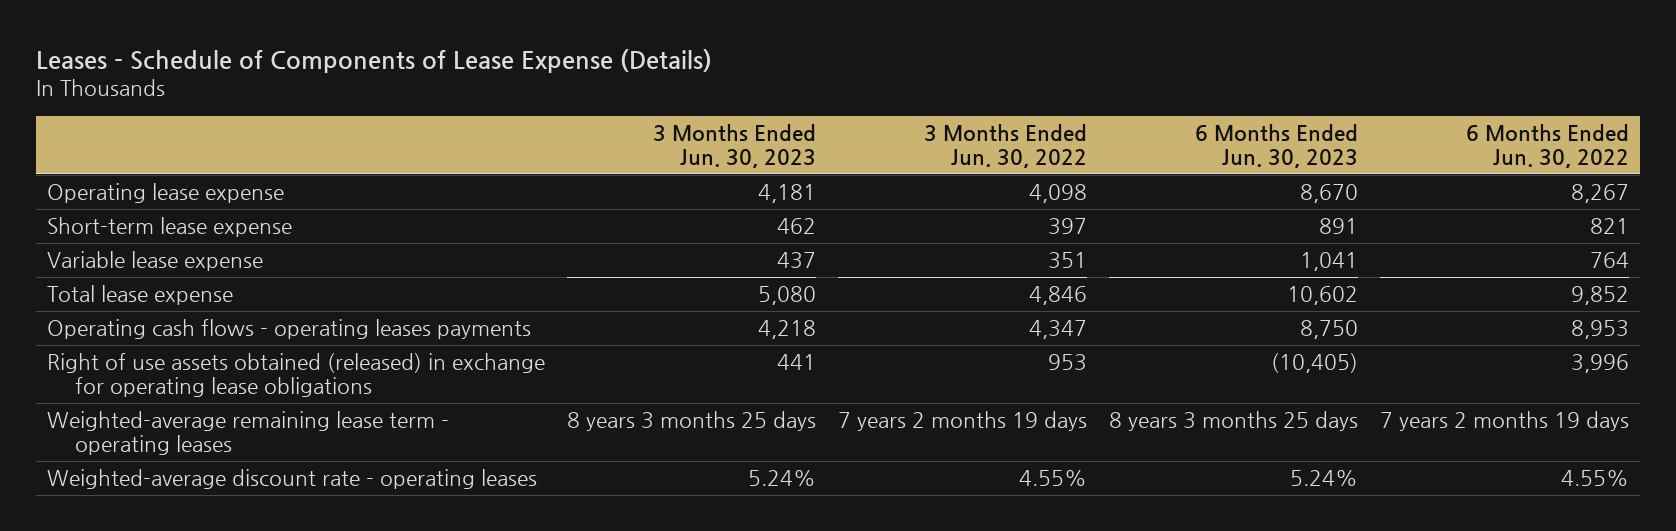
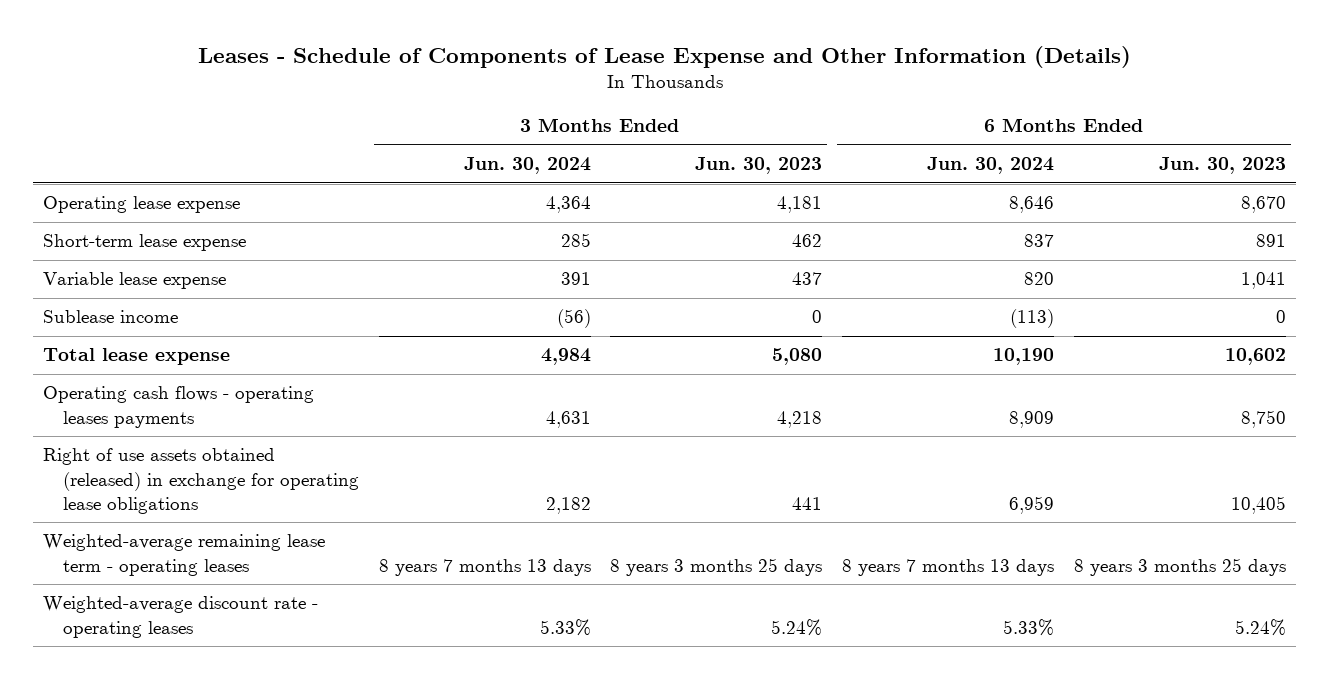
[36,48,713,73] Leases - Schedule of Components of Lease Expense (Details) -> [197,45,1131,68] Leases - Schedule of Components of Lease Expense and Other Information (Details)
[923,123,1087,168] 3 Months Ended Jun. 30, 2022 -> none
[1465,123,1629,168] 6 Months Ended Jun. 30, 2022 -> none
none -> [463,157,591,175] Jun. 30, 2024
none -> [927,157,1055,175] Jun. 30, 2024
none -> [43,310,179,324] Sublease income
[1270,353,1358,374] (10,405) -> [1231,496,1287,515] 10,405

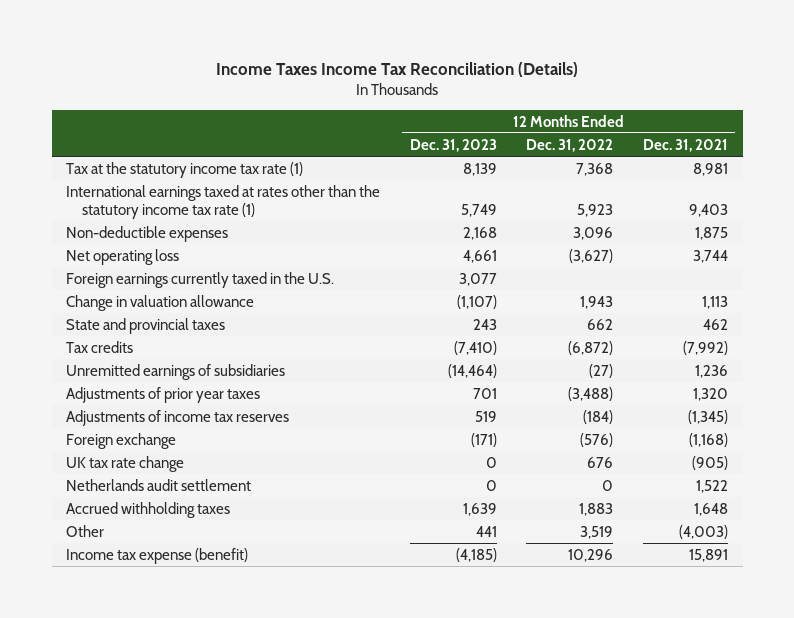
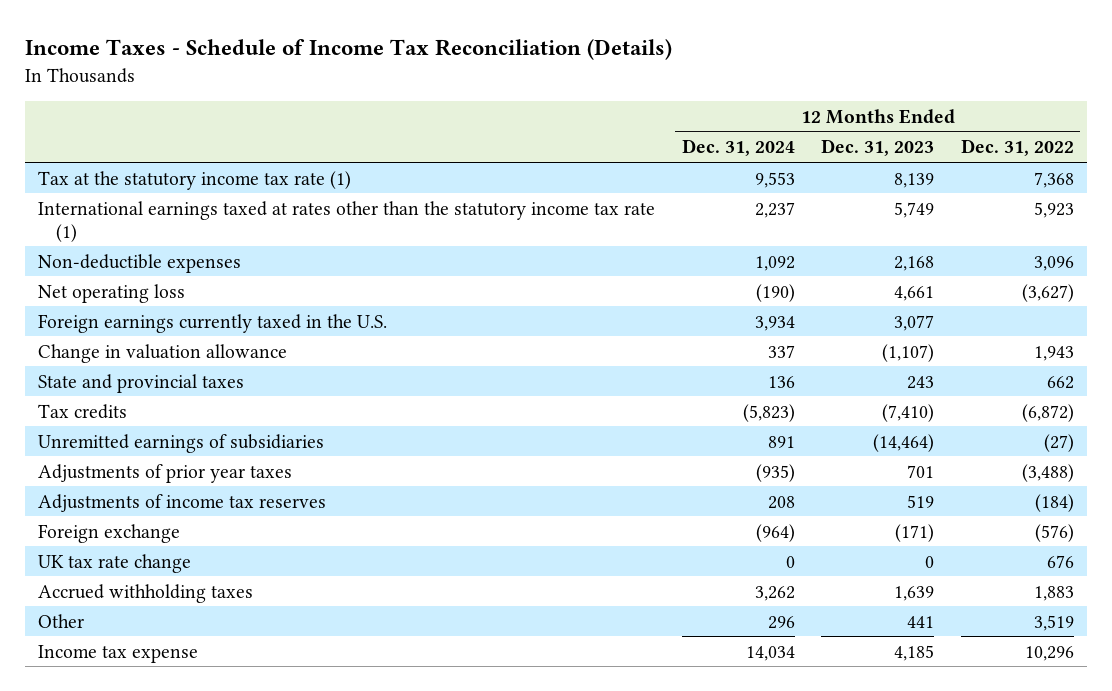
[216,61,579,77] Income Taxes Income Tax Reconciliation (Details) -> [24,39,672,61] Income Taxes - Schedule of Income Tax Reconciliation (Details)
[642,138,728,152] Dec. 31, 2021 -> none
none -> [681,139,795,157] Dec. 31, 2024
[66,478,252,491] Netherlands audit settlement -> none
[66,547,249,564] Income tax expense (benefit) -> [38,644,199,663] Income tax expense
[455,547,497,562] (4,185) -> [894,644,935,661] 4,185

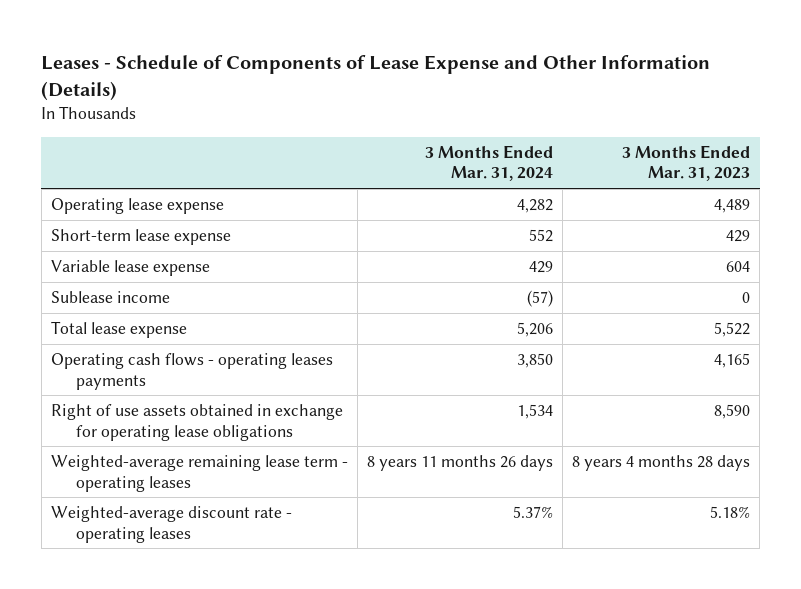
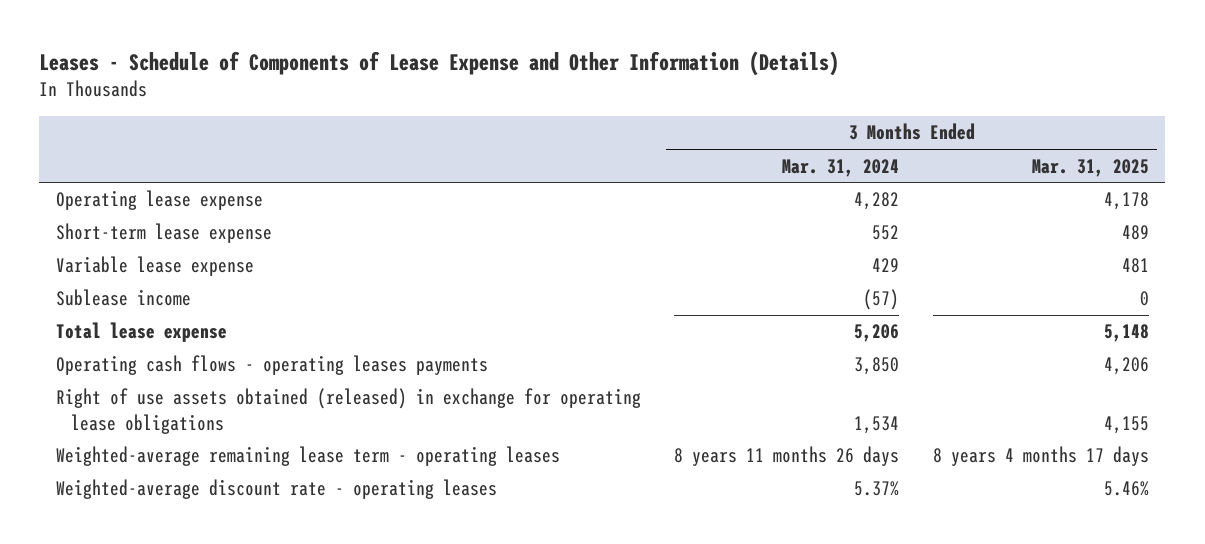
[622,144,751,182] 3 Months Ended Mar. 31, 2023 -> none
none -> [1031,158,1149,177] Mar. 31, 2025
[50,404,343,441] Right of use assets obtained in exchange for operating lease obligations -> [56,388,642,434] Right of use assets obtained (released) in exchange for operating lease obligations

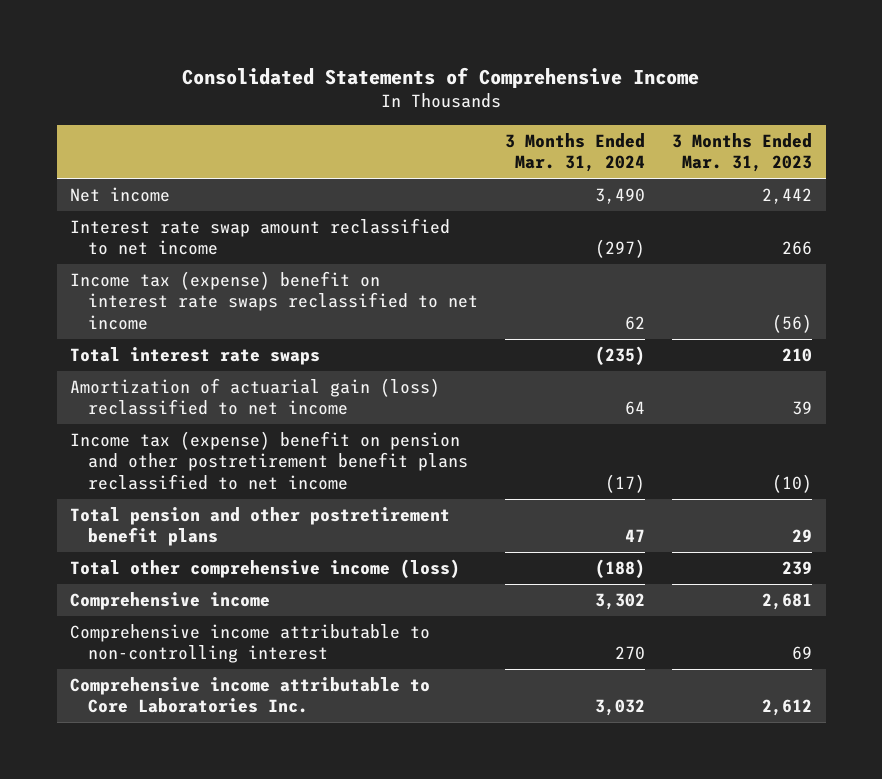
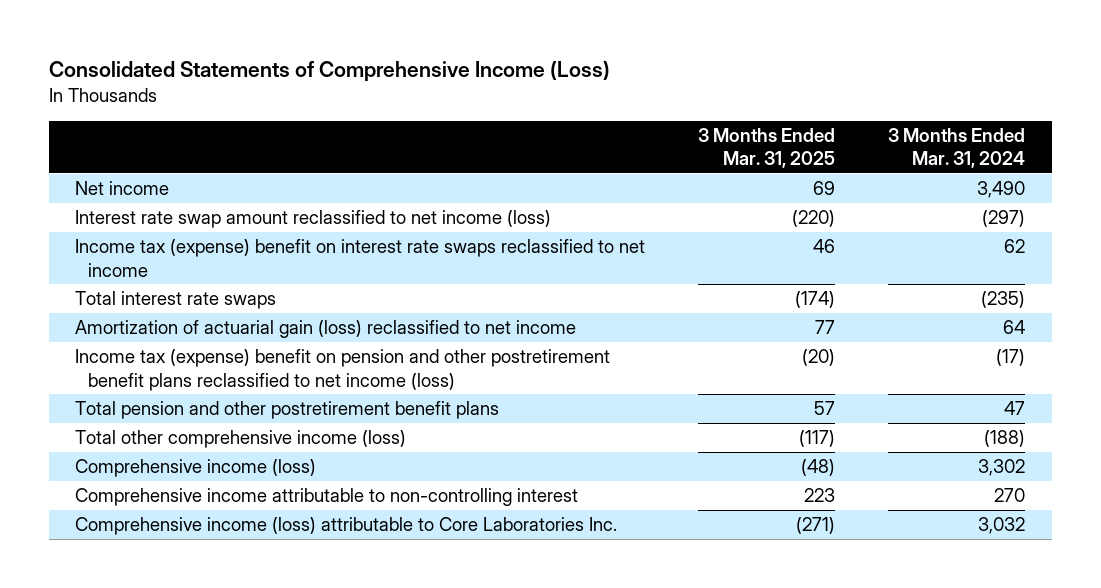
[182,66,700,88] Consolidated Statements of Comprehensive Income -> [49,60,611,83] Consolidated Statements of Comprehensive Income (Loss)
[672,132,813,173] 3 Months Ended Mar. 31, 2023 -> none
none -> [698,127,836,169] 3 Months Ended Mar. 31, 2025
[70,218,451,256] Interest rate swap amount reclassified to net income -> [75,210,552,229] Interest rate swap amount reclassified to net income (loss)
[70,431,469,490] Income tax (expense) benefit on pension and other postretirement benefit plans reclassified to net income -> [75,349,611,391] Income tax (expense) benefit on pension and other postretirement benefit plans reclassified to net income (loss)
[70,592,271,611] Comprehensive income -> [75,459,317,478] Comprehensive income (loss)
[70,677,431,714] Comprehensive income attributable to Core Laboratories Inc. -> [75,517,618,536] Comprehensive income (loss) attributable to Core Laboratories Inc.

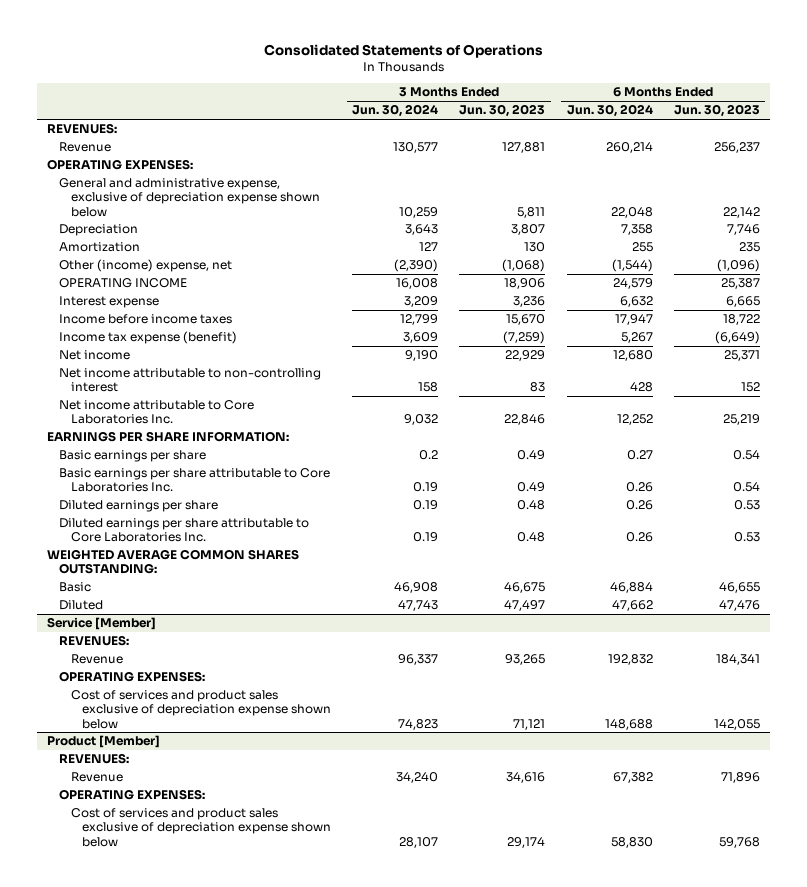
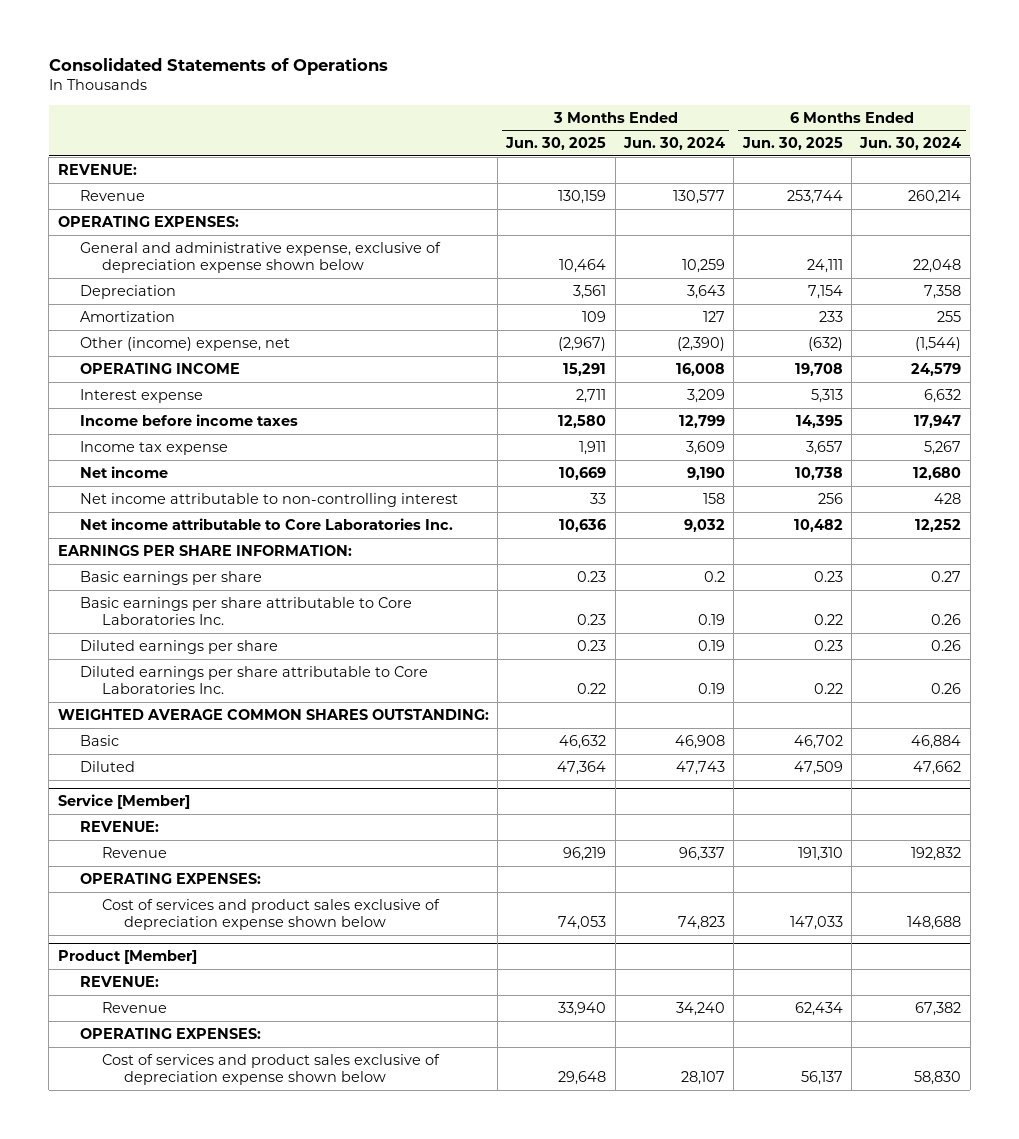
[459,104,546,118] Jun. 30, 2023 -> none
[673,104,760,118] Jun. 30, 2023 -> none
none -> [505,137,607,151] Jun. 30, 2025
none -> [741,137,843,151] Jun. 30, 2025
[47,123,118,135] REVENUES: -> [57,163,137,175] REVENUE:
[58,331,237,345] Income tax expense (benefit) -> [79,440,228,455] Income tax expense
[58,635,129,647] REVENUES: -> [79,820,159,832] REVENUE:
[58,753,129,765] REVENUES: -> [79,975,159,987] REVENUE:

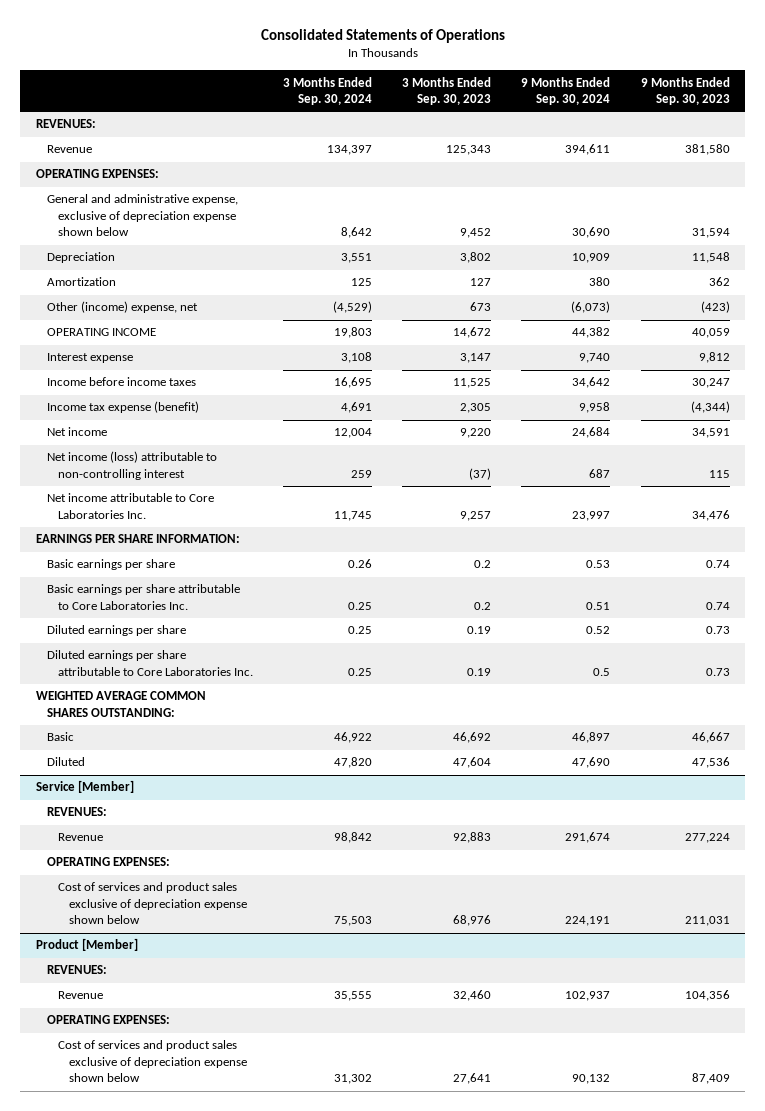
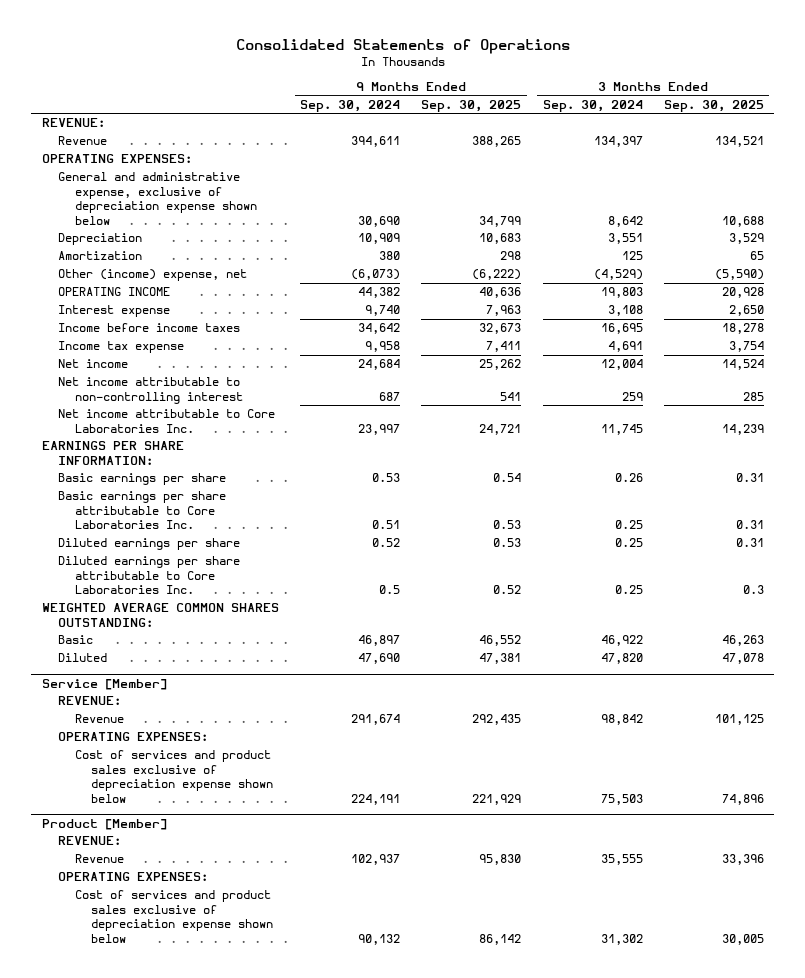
[402,76,492,106] 3 Months Ended Sep. 30, 2023 -> none
[640,76,730,106] 9 Months Ended Sep. 30, 2023 -> none
none -> [421,99,522,112] Sep. 30, 2025
none -> [663,99,764,112] Sep. 30, 2025
[35,119,96,129] REVENUES: -> [41,118,105,128] REVENUE:
[46,401,199,414] Income tax expense (benefit) -> [58,341,185,354] Income tax expense
[46,451,217,480] Net income (loss) attributable to non-controlling interest -> [58,377,243,404] Net income attributable to non-controlling interest
[46,807,107,817] REVENUES: -> [58,696,122,706] REVENUE:
[46,965,107,975] REVENUES: -> [58,836,122,846] REVENUE:

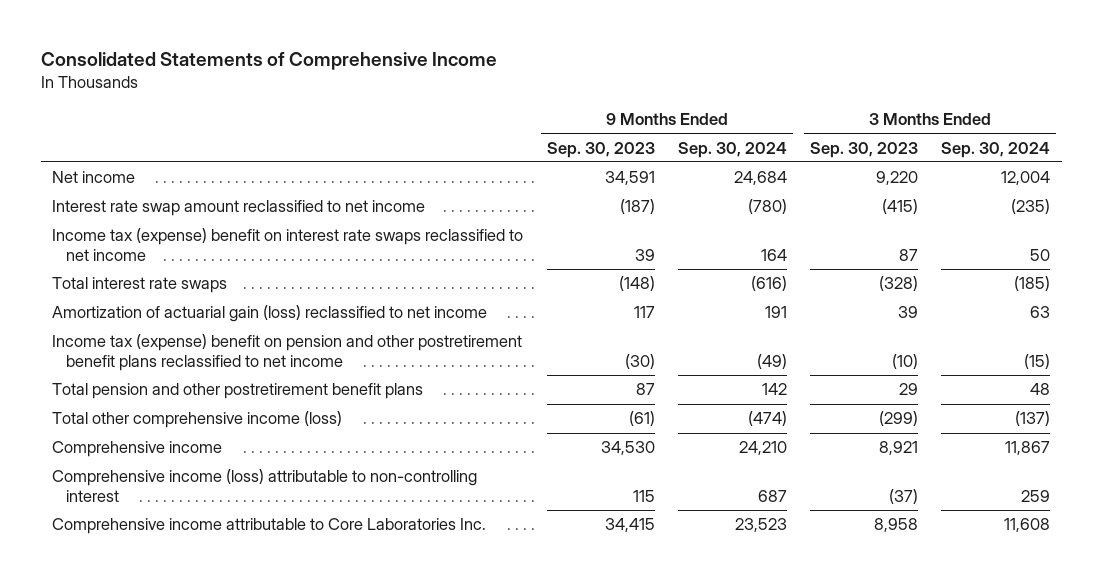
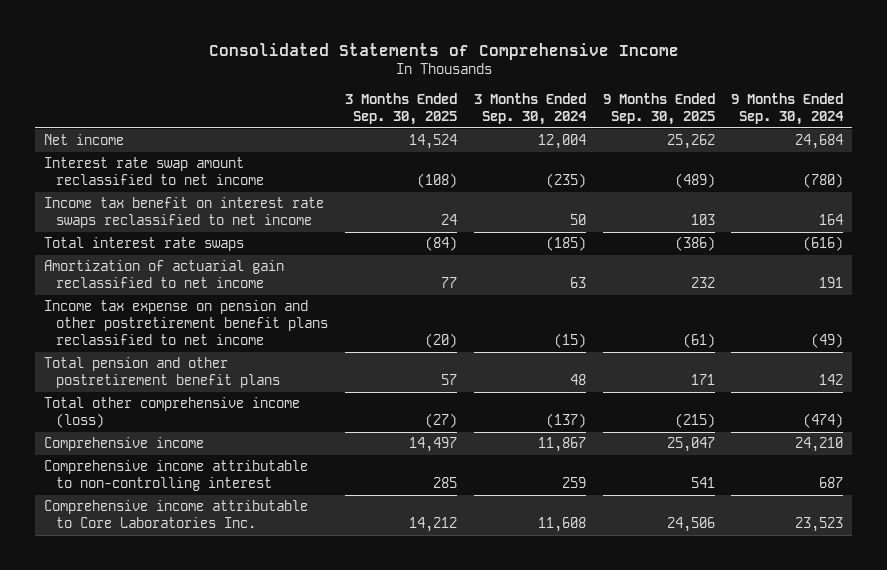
[546,141,655,158] Sep. 30, 2023 -> none
[809,141,918,158] Sep. 30, 2023 -> none
none -> [345,92,458,125] 3 Months Ended Sep. 30, 2025
none -> [602,92,715,125] 9 Months Ended Sep. 30, 2025
[52,228,524,262] Income tax (expense) benefit on interest rate swaps reclassified to net income -> [43,197,324,229] Income tax benefit on interest rate swaps reclassified to net income
[52,305,488,323] Amortization of actuarial gain (loss) reclassified to net income -> [43,260,284,289] Amortization of actuarial gain reclassified to net income
[52,334,523,372] Income tax (expense) benefit on pension and other postretirement benefit plans reclassified to net income -> [43,300,329,346] Income tax expense on pension and other postretirement benefit plans reclassified to net income
[52,469,478,503] Comprehensive income (loss) attributable to non-controlling interest -> [43,460,308,492] Comprehensive income attributable to non-controlling interest

